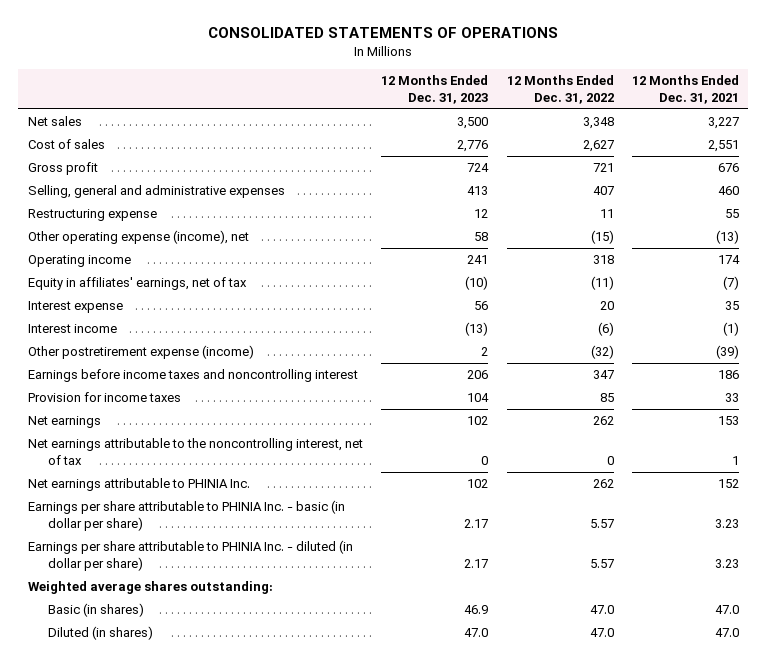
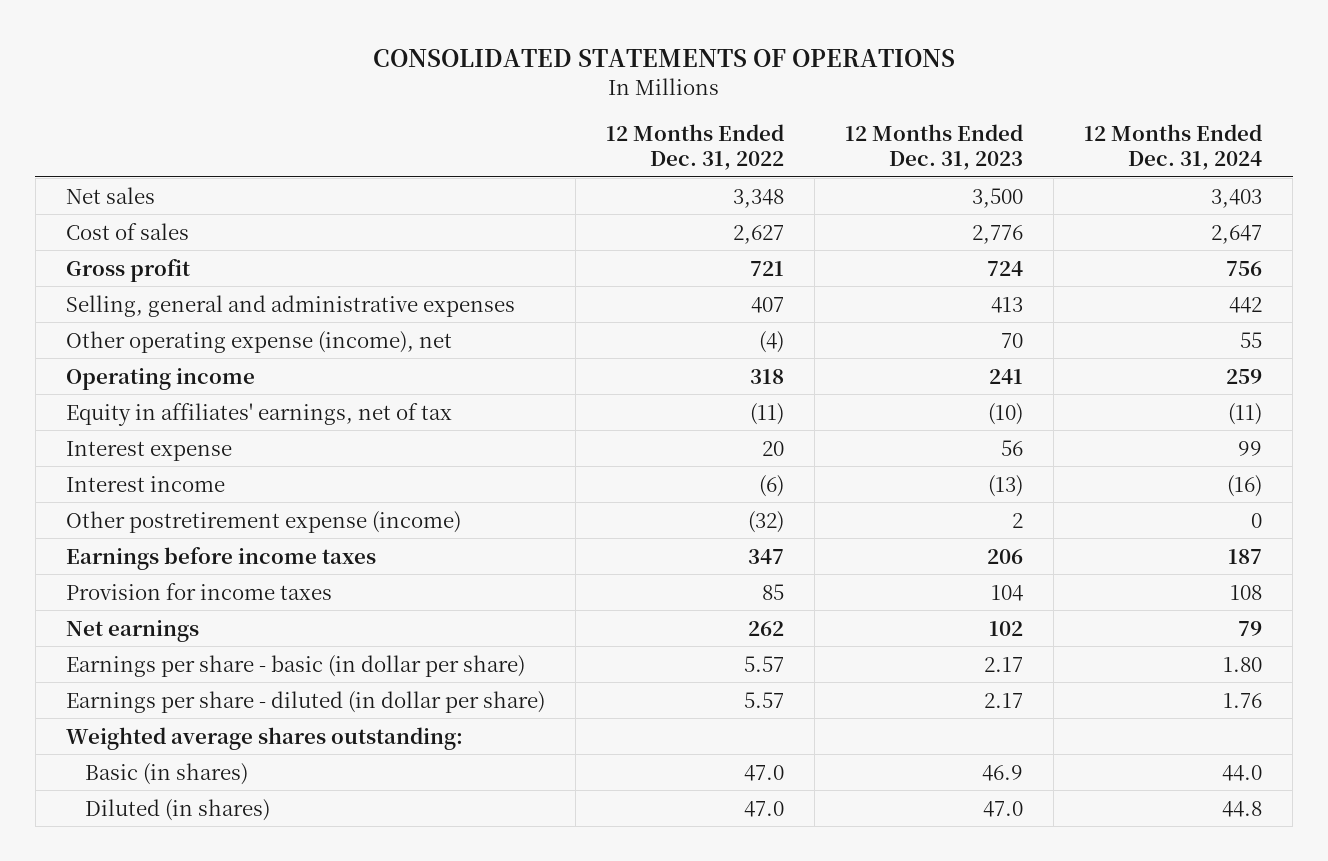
[632,75,740,104] 12 Months Ended Dec. 31, 2021 -> none
none -> [1084,123,1263,170] 12 Months Ended Dec. 31, 2024
[27,209,157,222] Restructuring expense -> none
[474,232,489,242] 58 -> [1001,332,1024,348] 70
[590,230,614,245] (15) -> [759,330,785,353] (4)
[27,369,358,383] Earnings before income taxes and noncontrolling interest -> [66,546,377,570] Earnings before income taxes
[27,438,363,465] Net earnings attributable to the noncontrolling interest, net of tax -> none
[27,478,250,492] Net earnings attributable to PHINIA Inc. -> none
[27,500,345,531] Earnings per share attributable to PHINIA Inc. - basic (in dollar per share) -> [66,654,526,677] Earnings per share - basic (in dollar per share)
[27,540,353,571] Earnings per share attributable to PHINIA Inc. - diluted (in dollar per share) -> [66,690,546,713] Earnings per share - diluted (in dollar per share)

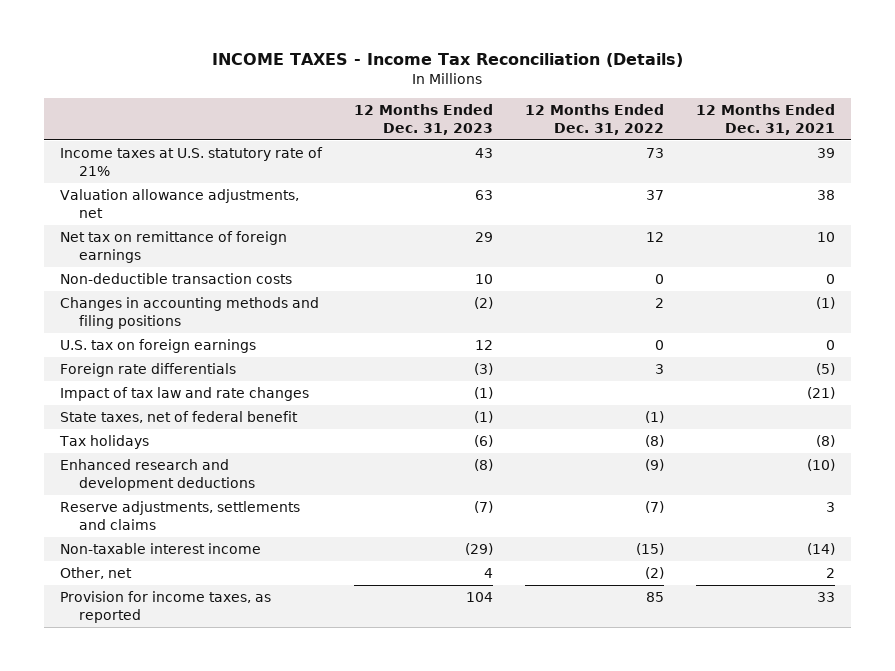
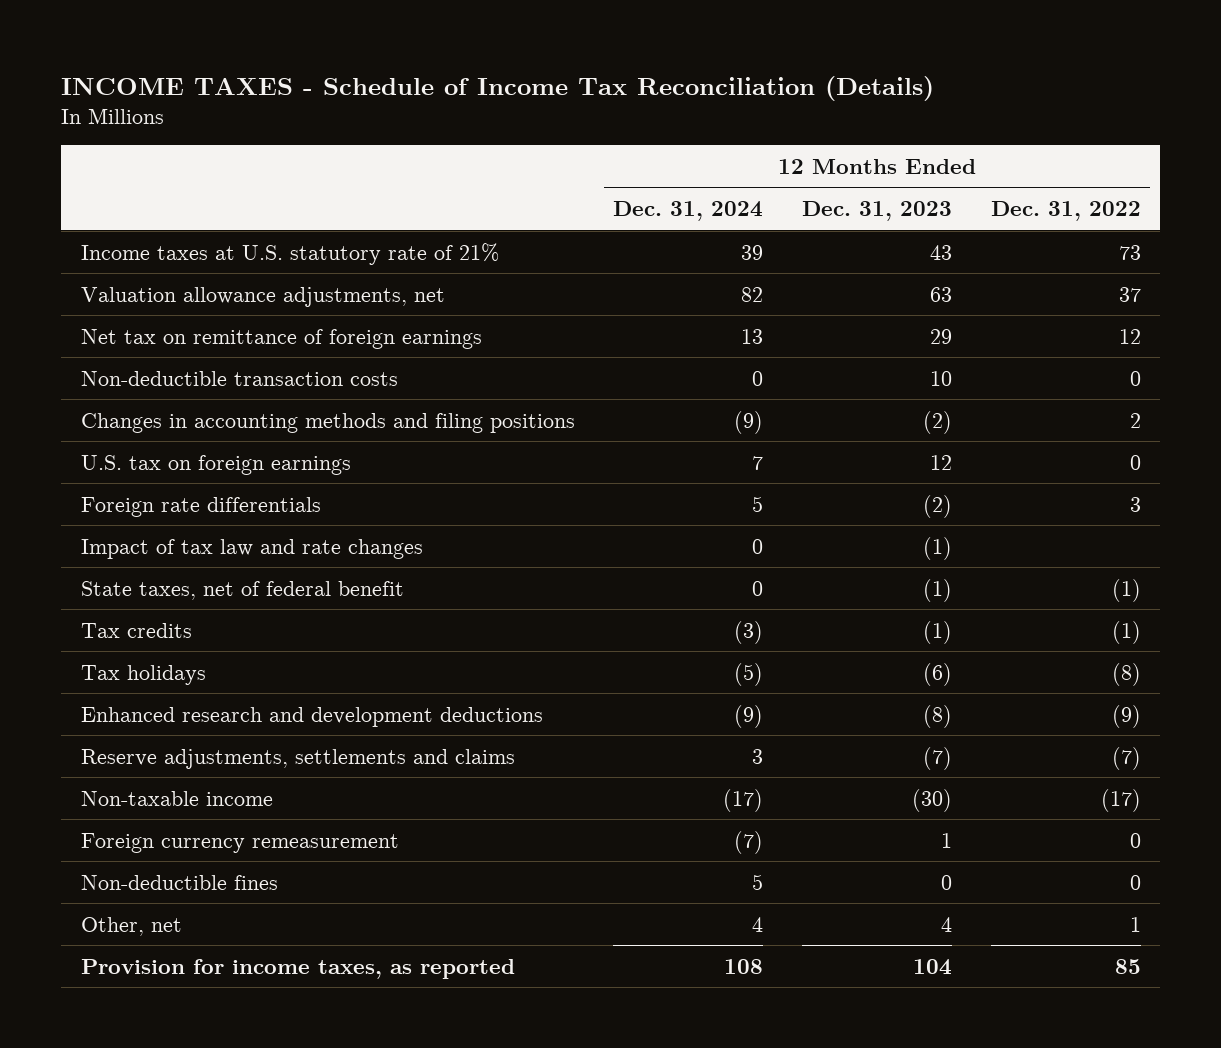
[212,53,684,68] INCOME TAXES - Income Tax Reconciliation (Details) -> [61,75,935,101] INCOME TAXES - Schedule of Income Tax Reconciliation (Details)
[696,104,836,135] 12 Months Ended Dec. 31, 2021 -> none
none -> [613,200,764,221] Dec. 31, 2024
[473,363,493,376] (3) -> [923,494,953,518] (2)
none -> [80,622,192,638] Tax credits
[59,543,261,555] Non-taxable interest income -> [80,790,273,806] Non-taxable income
[464,543,493,556] (29) -> [912,788,953,812] (30)
[636,543,665,556] (15) -> [1100,788,1141,812] (17)
none -> [80,832,399,853] Foreign currency remeasurement
none -> [80,874,278,890] Non-deductible fines
[645,567,665,580] (2) -> [1129,916,1141,932] 1

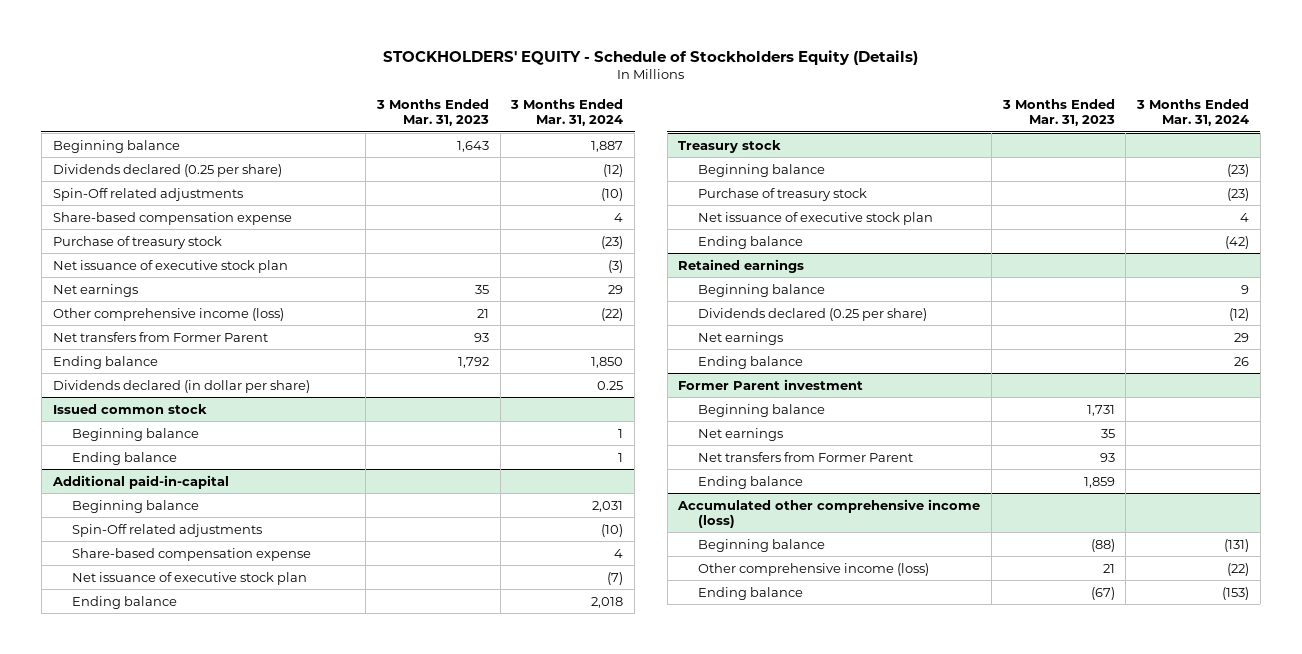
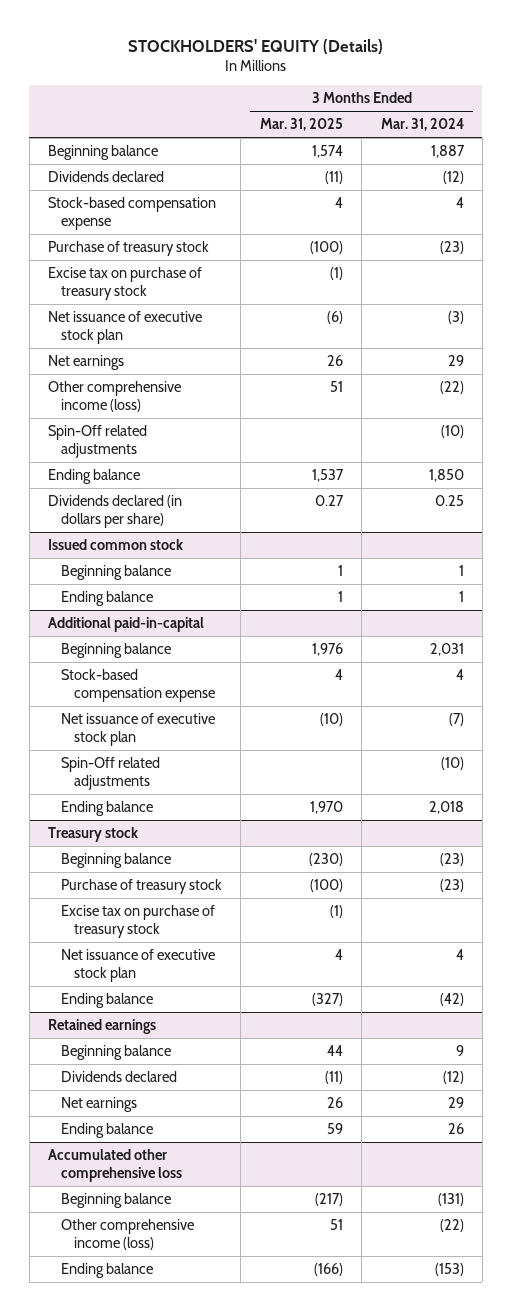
[382,49,918,65] STOCKHOLDERS' EQUITY - Schedule of Stockholders Equity (Details) -> [127,38,383,54] STOCKHOLDERS' EQUITY (Details)
[375,99,489,127] 3 Months Ended Mar. 31, 2023 -> none
none -> [259,118,343,132] Mar. 31, 2025
[52,163,282,177] Dividends declared (0.25 per share) -> [48,171,165,183] Dividends declared
[52,211,292,225] Share-based compensation expense -> [48,197,217,231] Stock-based compensation expense
none -> [48,267,203,301] Excise tax on purchase of treasury stock
[52,331,268,342] Net transfers from Former Parent -> none
[52,187,243,201] Spin-Off related adjustments -> [48,425,148,459] Spin-Off related adjustments
[52,379,310,393] Dividends declared (in dollar per share) -> [48,495,183,529] Dividends declared (in dollars per share)
[72,547,312,561] Share-based compensation expense -> [60,669,215,703] Stock-based compensation expense
[72,523,263,537] Spin-Off related adjustments -> [60,757,160,791] Spin-Off related adjustments
none -> [60,905,215,939] Excise tax on purchase of treasury stock
[697,307,927,321] Dividends declared (0.25 per share) -> [60,1071,177,1083] Dividends declared
[678,378,864,390] Former Parent investment -> none
[697,403,825,417] Beginning balance -> none
[697,427,783,441] Net earnings -> none
[697,451,913,462] Net transfers from Former Parent -> none
[697,475,803,489] Ending balance -> none
[677,498,981,528] Accumulated other comprehensive income (loss) -> [48,1149,182,1183] Accumulated other comprehensive loss

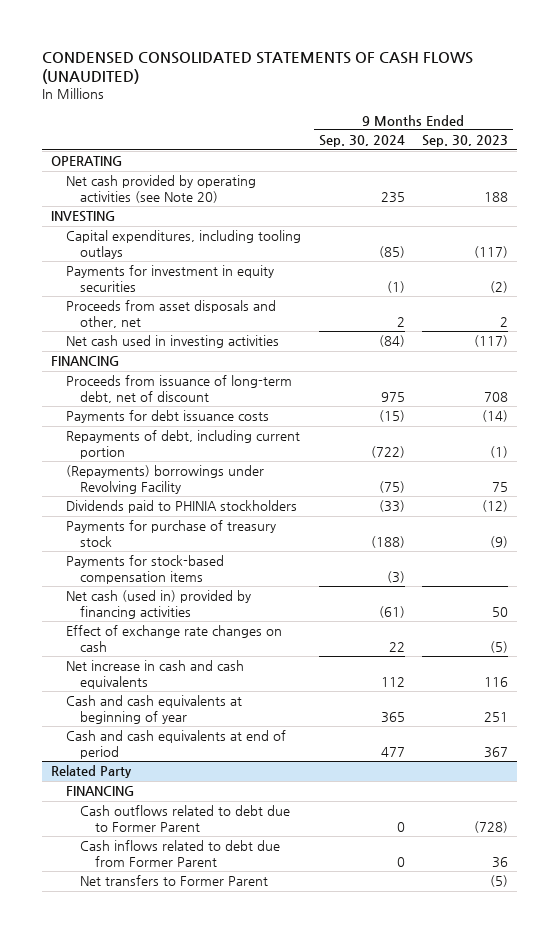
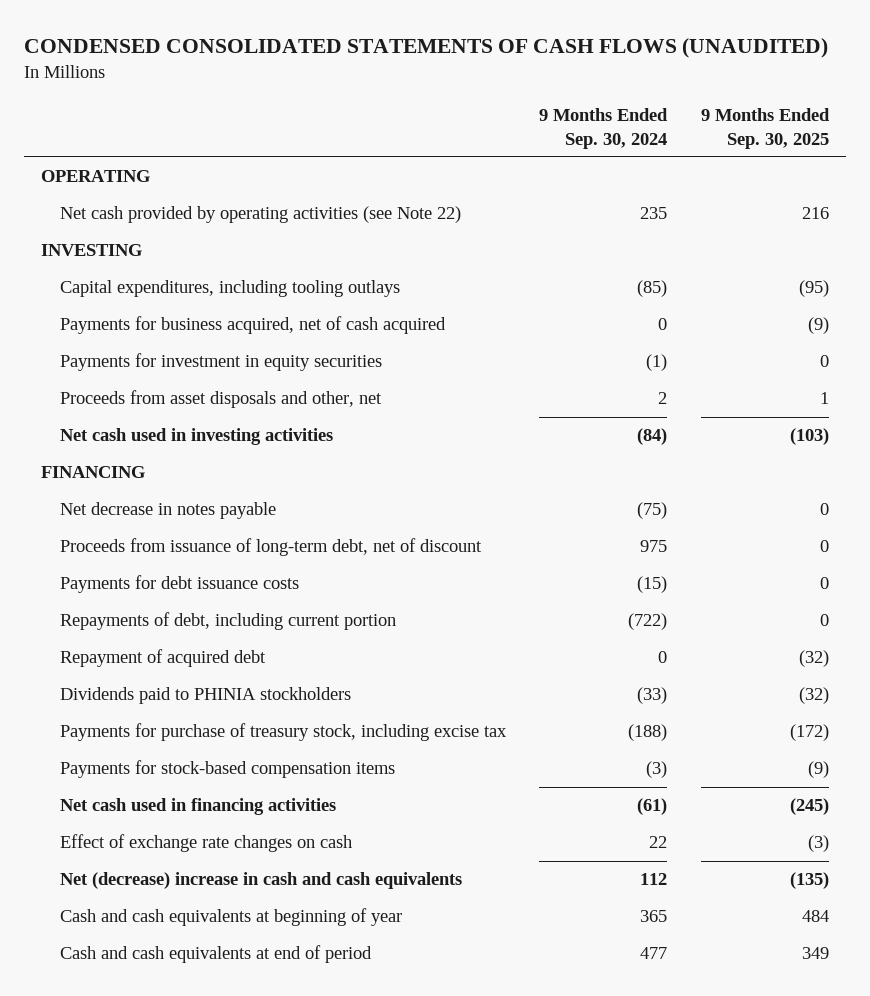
[422,135,509,148] Sep. 30, 2023 -> none
none -> [700,108,830,149] 9 Months Ended Sep. 30, 2025
[65,175,256,204] Net cash provided by operating activities (see Note 20) -> [59,206,461,224] Net cash provided by operating activities (see Note 22)
none -> [59,316,446,335] Payments for business acquired, net of cash acquired
none -> [59,502,276,520] Net decrease in notes payable
[65,465,264,495] (Repayments) borrowings under Revolving Facility -> none
none -> [59,649,266,668] Repayment of acquired debt
[65,520,276,548] Payments for purchase of treasury stock -> [59,723,507,742] Payments for purchase of treasury stock, including excise tax
[65,590,251,620] Net cash (used in) provided by financing activities -> [59,798,336,816] Net cash used in financing activities
[65,660,244,690] Net increase in cash and cash equivalents -> [59,872,462,890] Net (decrease) increase in cash and cash equivalents
[51,765,133,779] Related Party -> none
[65,786,134,797] FINANCING -> none
[80,805,291,833] Cash outflows related to debt due to Former Parent -> none
[80,840,281,868] Cash inflows related to debt due from Former Parent -> none
[80,875,269,887] Net transfers to Former Parent -> none

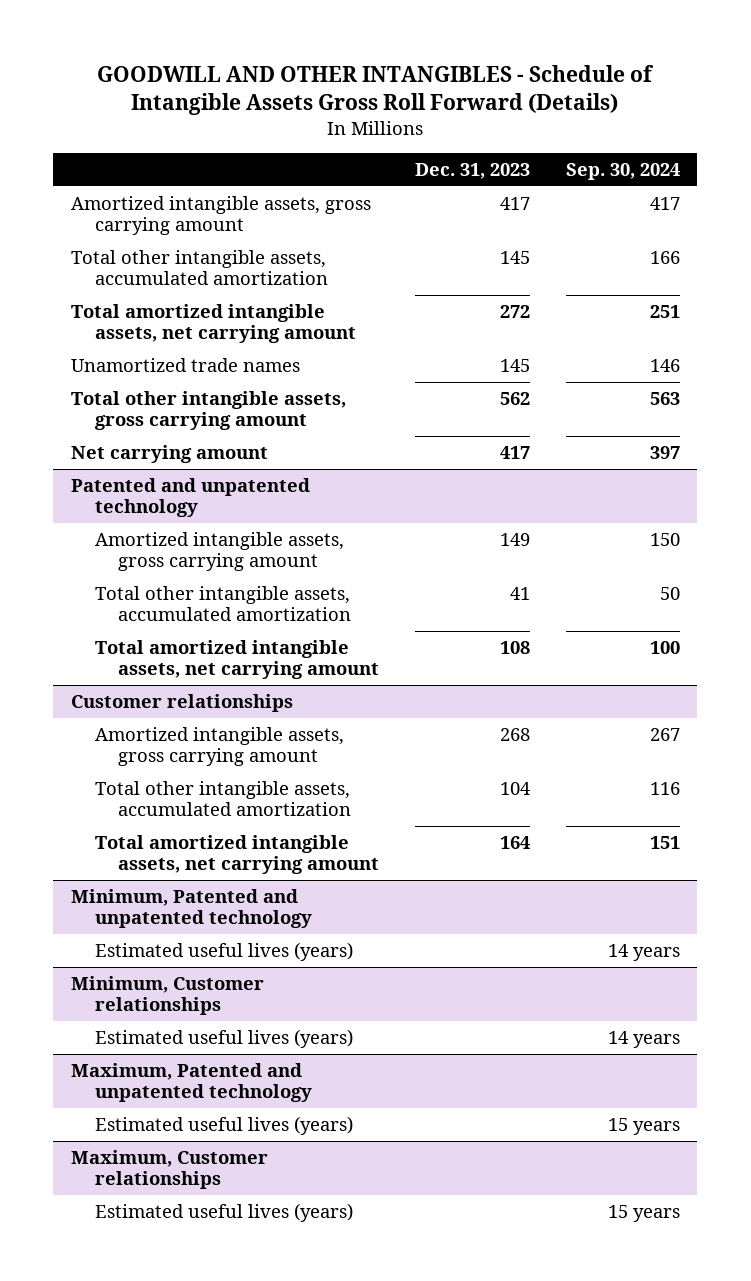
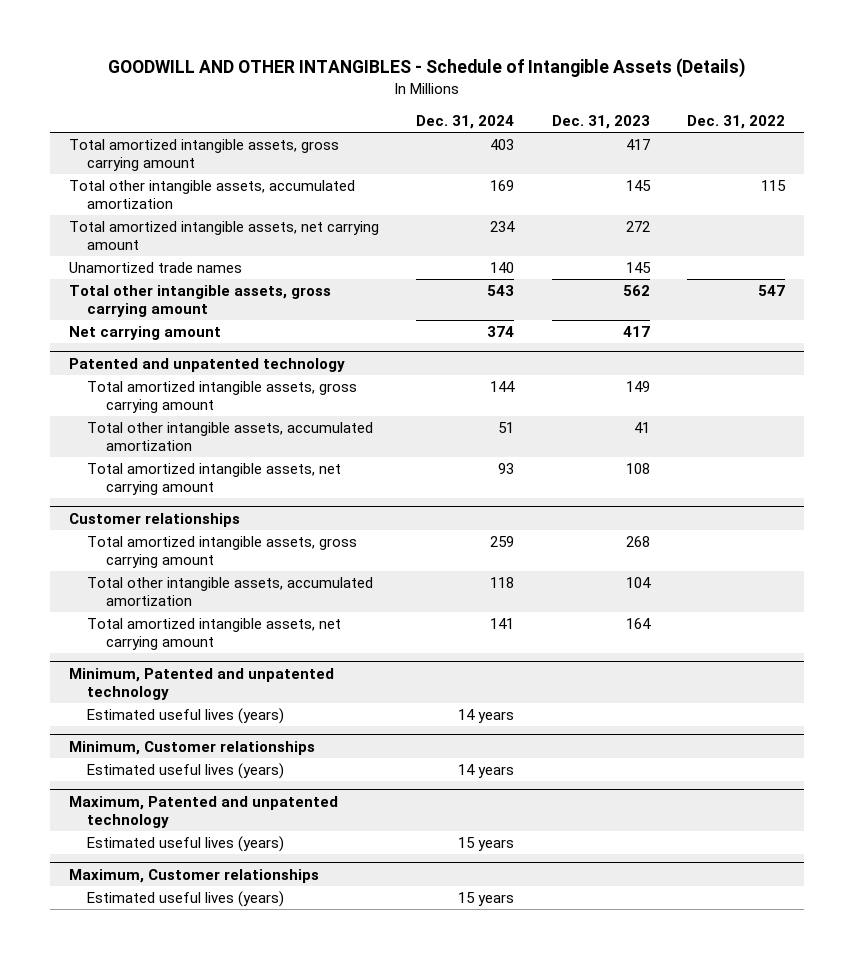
[97,64,655,116] GOODWILL AND OTHER INTANGIBLES - Schedule of Intangible Assets Gross Roll Forward (Details) -> [108,58,746,79] GOODWILL AND OTHER INTANGIBLES - Schedule of Intangible Assets (Details)
[565,163,680,181] Sep. 30, 2024 -> none
none -> [416,114,515,129] Dec. 31, 2024
none -> [687,114,786,129] Dec. 31, 2022
[71,195,372,235] Amortized intangible assets, gross carrying amount -> [68,139,339,171] Total amortized intangible assets, gross carrying amount
[94,531,344,571] Amortized intangible assets, gross carrying amount -> [87,381,358,413] Total amortized intangible assets, gross carrying amount
[94,726,344,766] Amortized intangible assets, gross carrying amount -> [87,536,358,568] Total amortized intangible assets, gross carrying amount

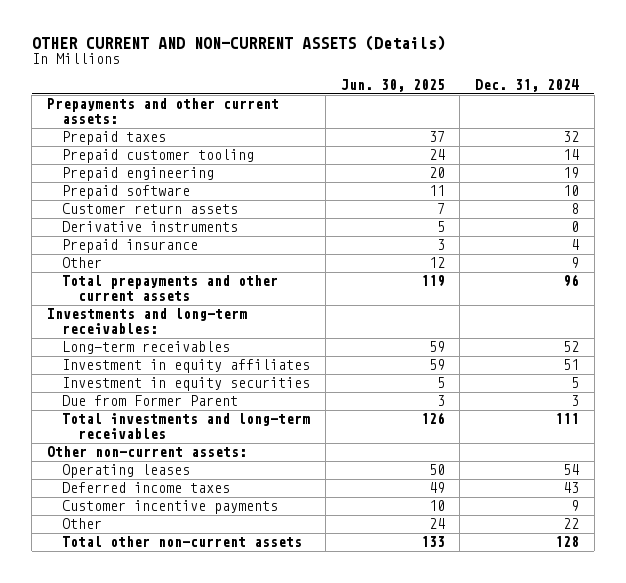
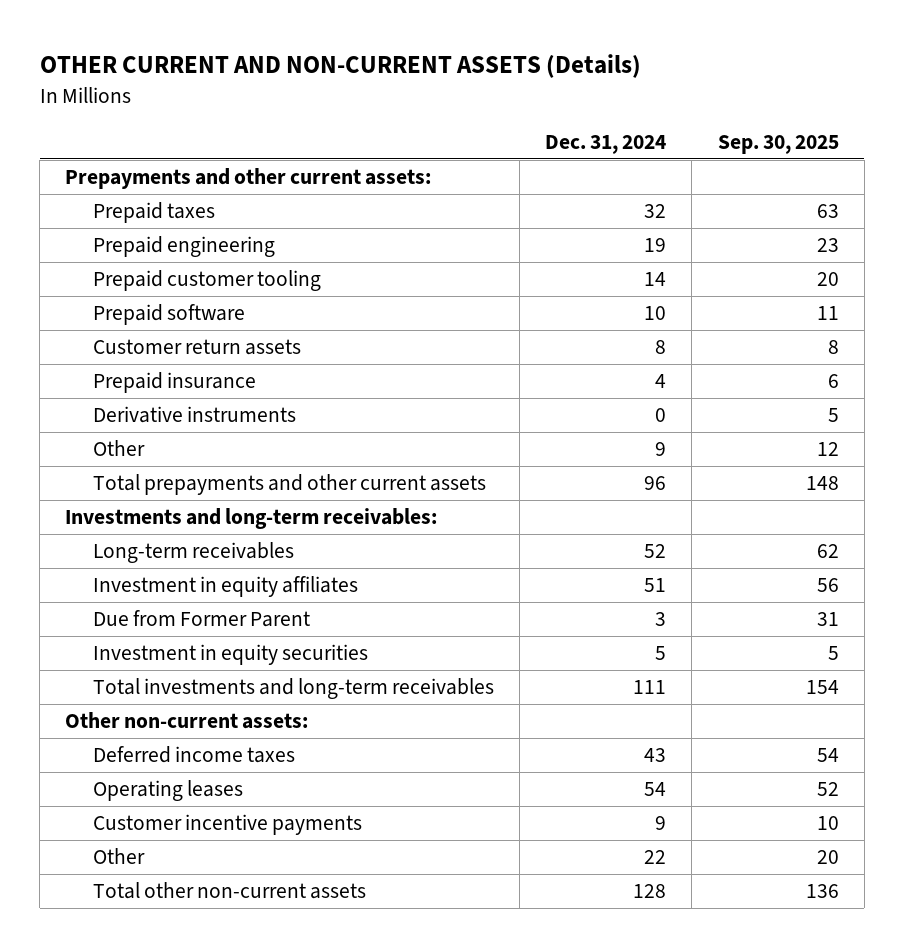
[340,78,445,92] Jun. 30, 2025 -> none
none -> [717,134,839,154] Sep. 30, 2025
[62,149,255,164] Prepaid customer tooling -> [93,270,322,292] Prepaid customer tooling
[62,221,239,233] Derivative instruments -> [93,406,297,424] Derivative instruments
[62,377,311,392] Investment in equity securities -> [93,644,369,666] Investment in equity securities
[62,464,191,479] Operating leases -> [93,780,244,802] Operating leases

